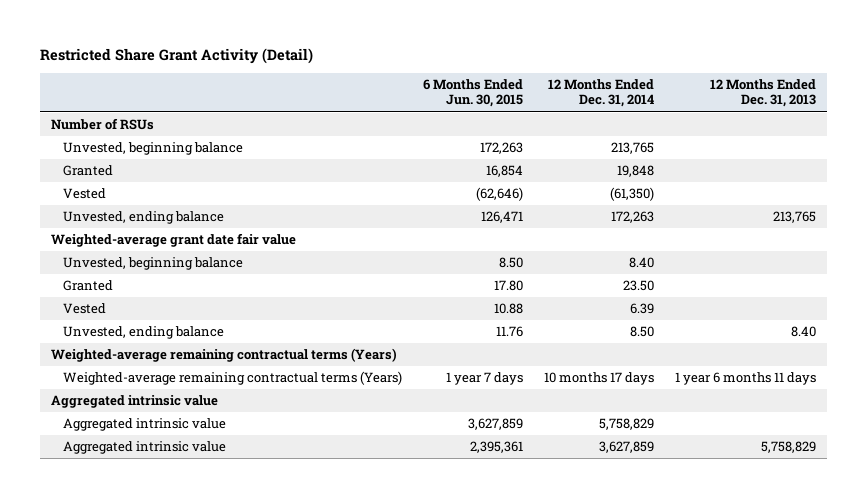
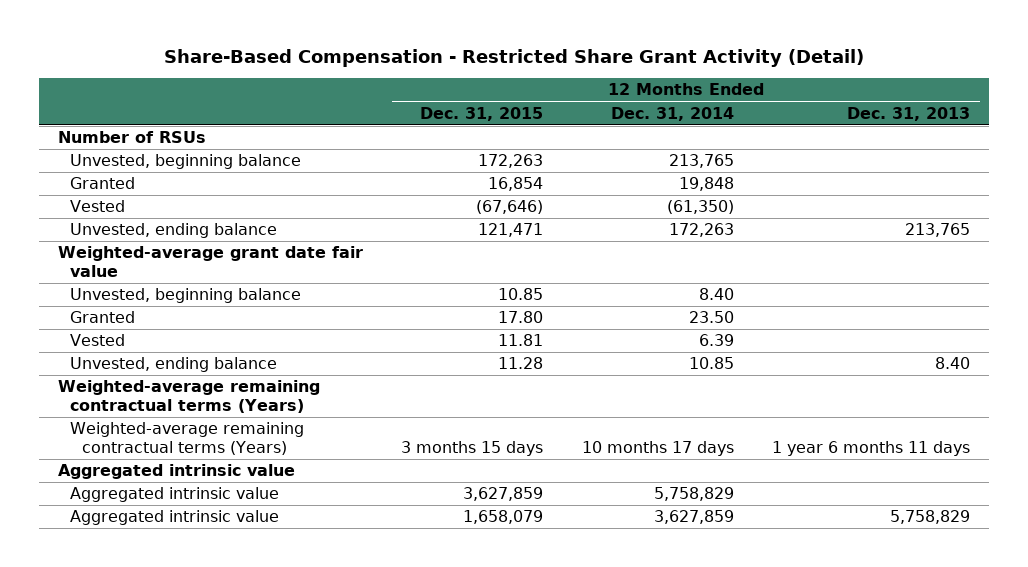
[40,47,314,64] Restricted Share Grant Activity (Detail) -> [163,48,864,67] Share-Based Compensation - Restricted Share Grant Activity (Detail)
[422,78,523,108] 6 Months Ended Jun. 30, 2015 -> none
none -> [420,106,544,121] Dec. 31, 2015
[629,326,654,338] 8.50 -> [688,357,734,370] 10.85

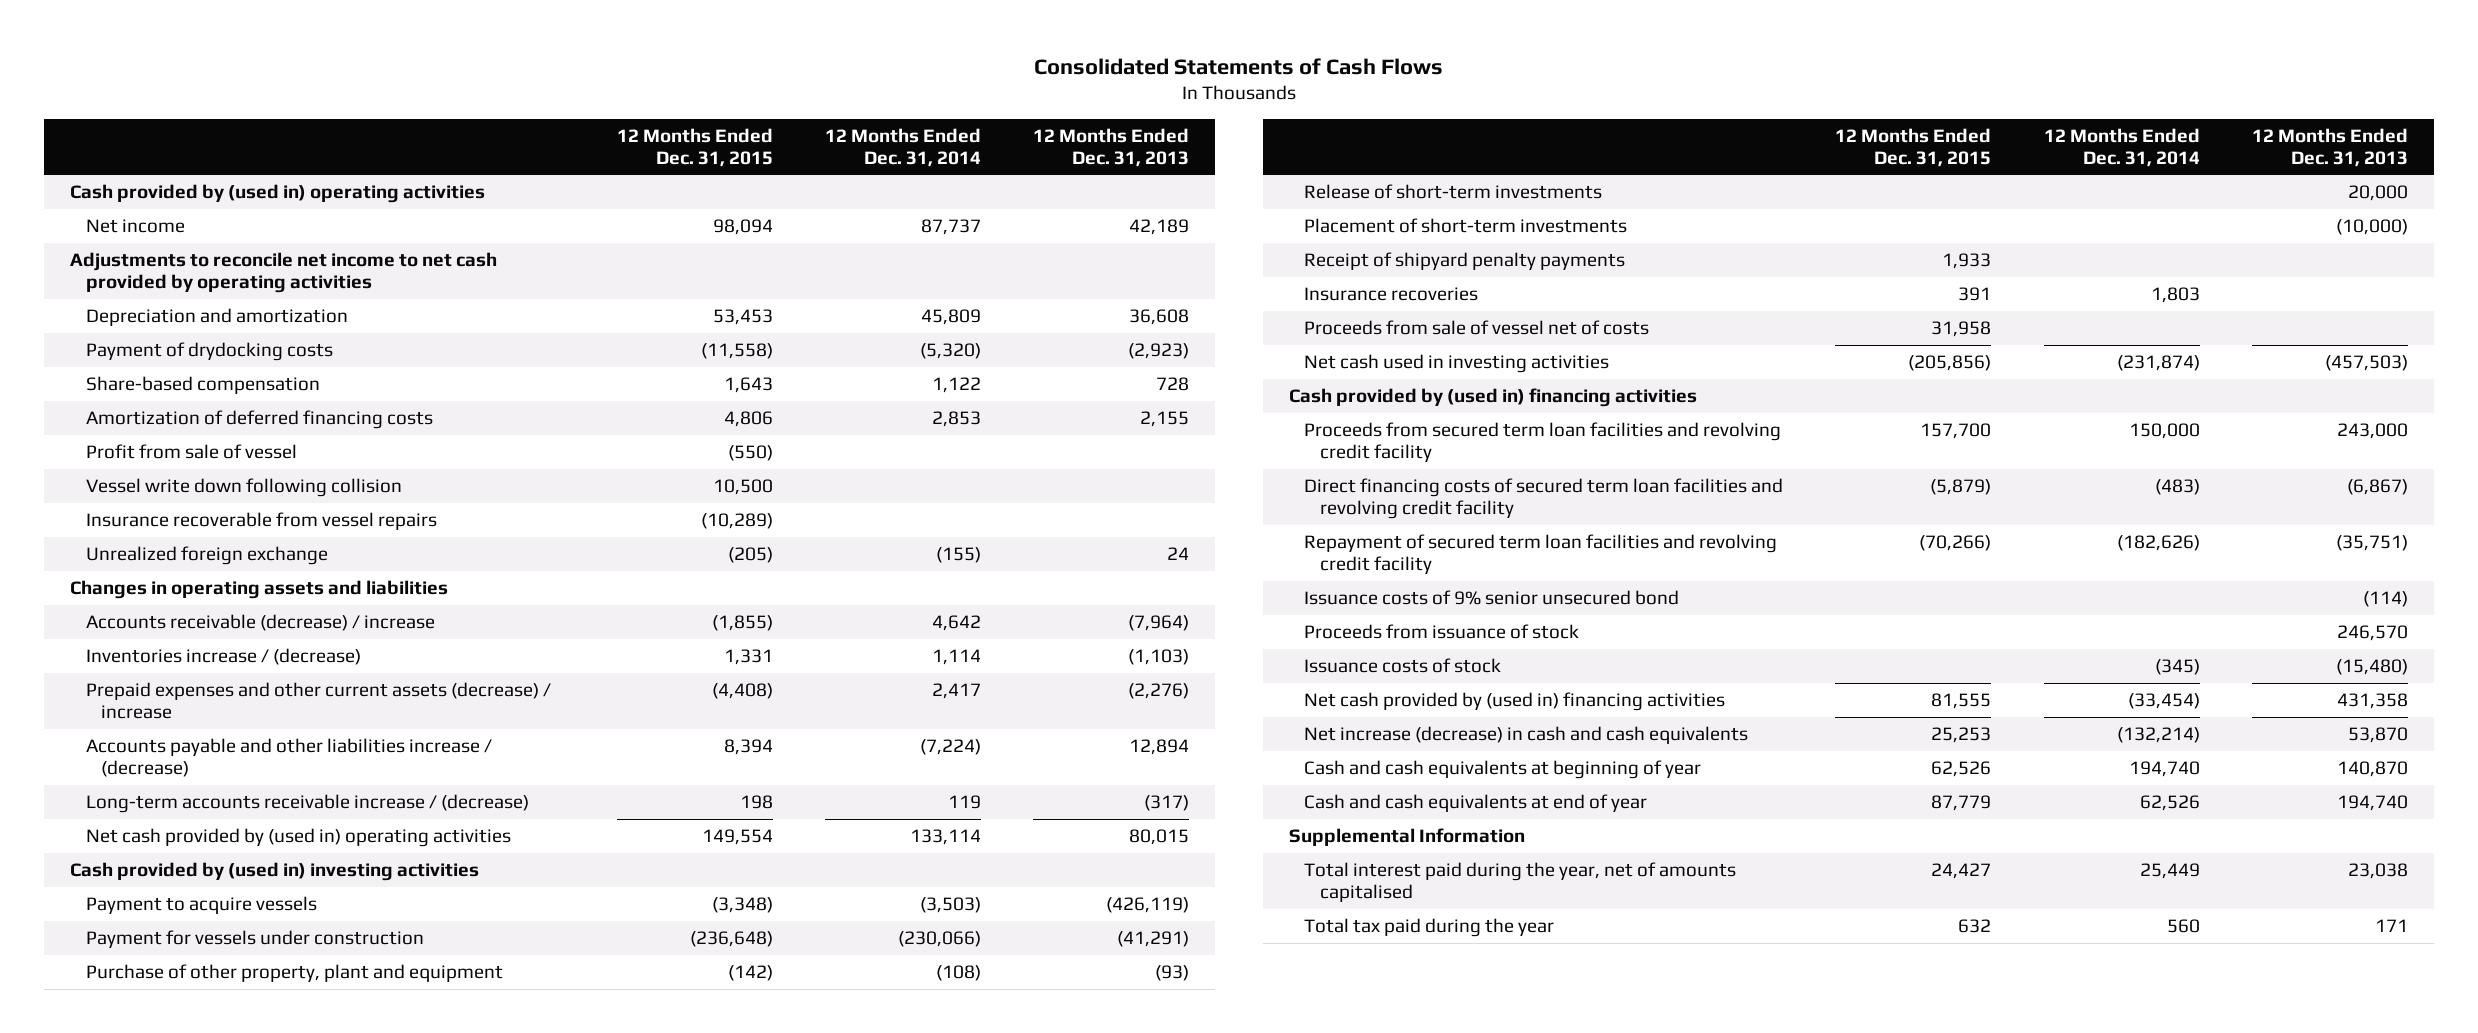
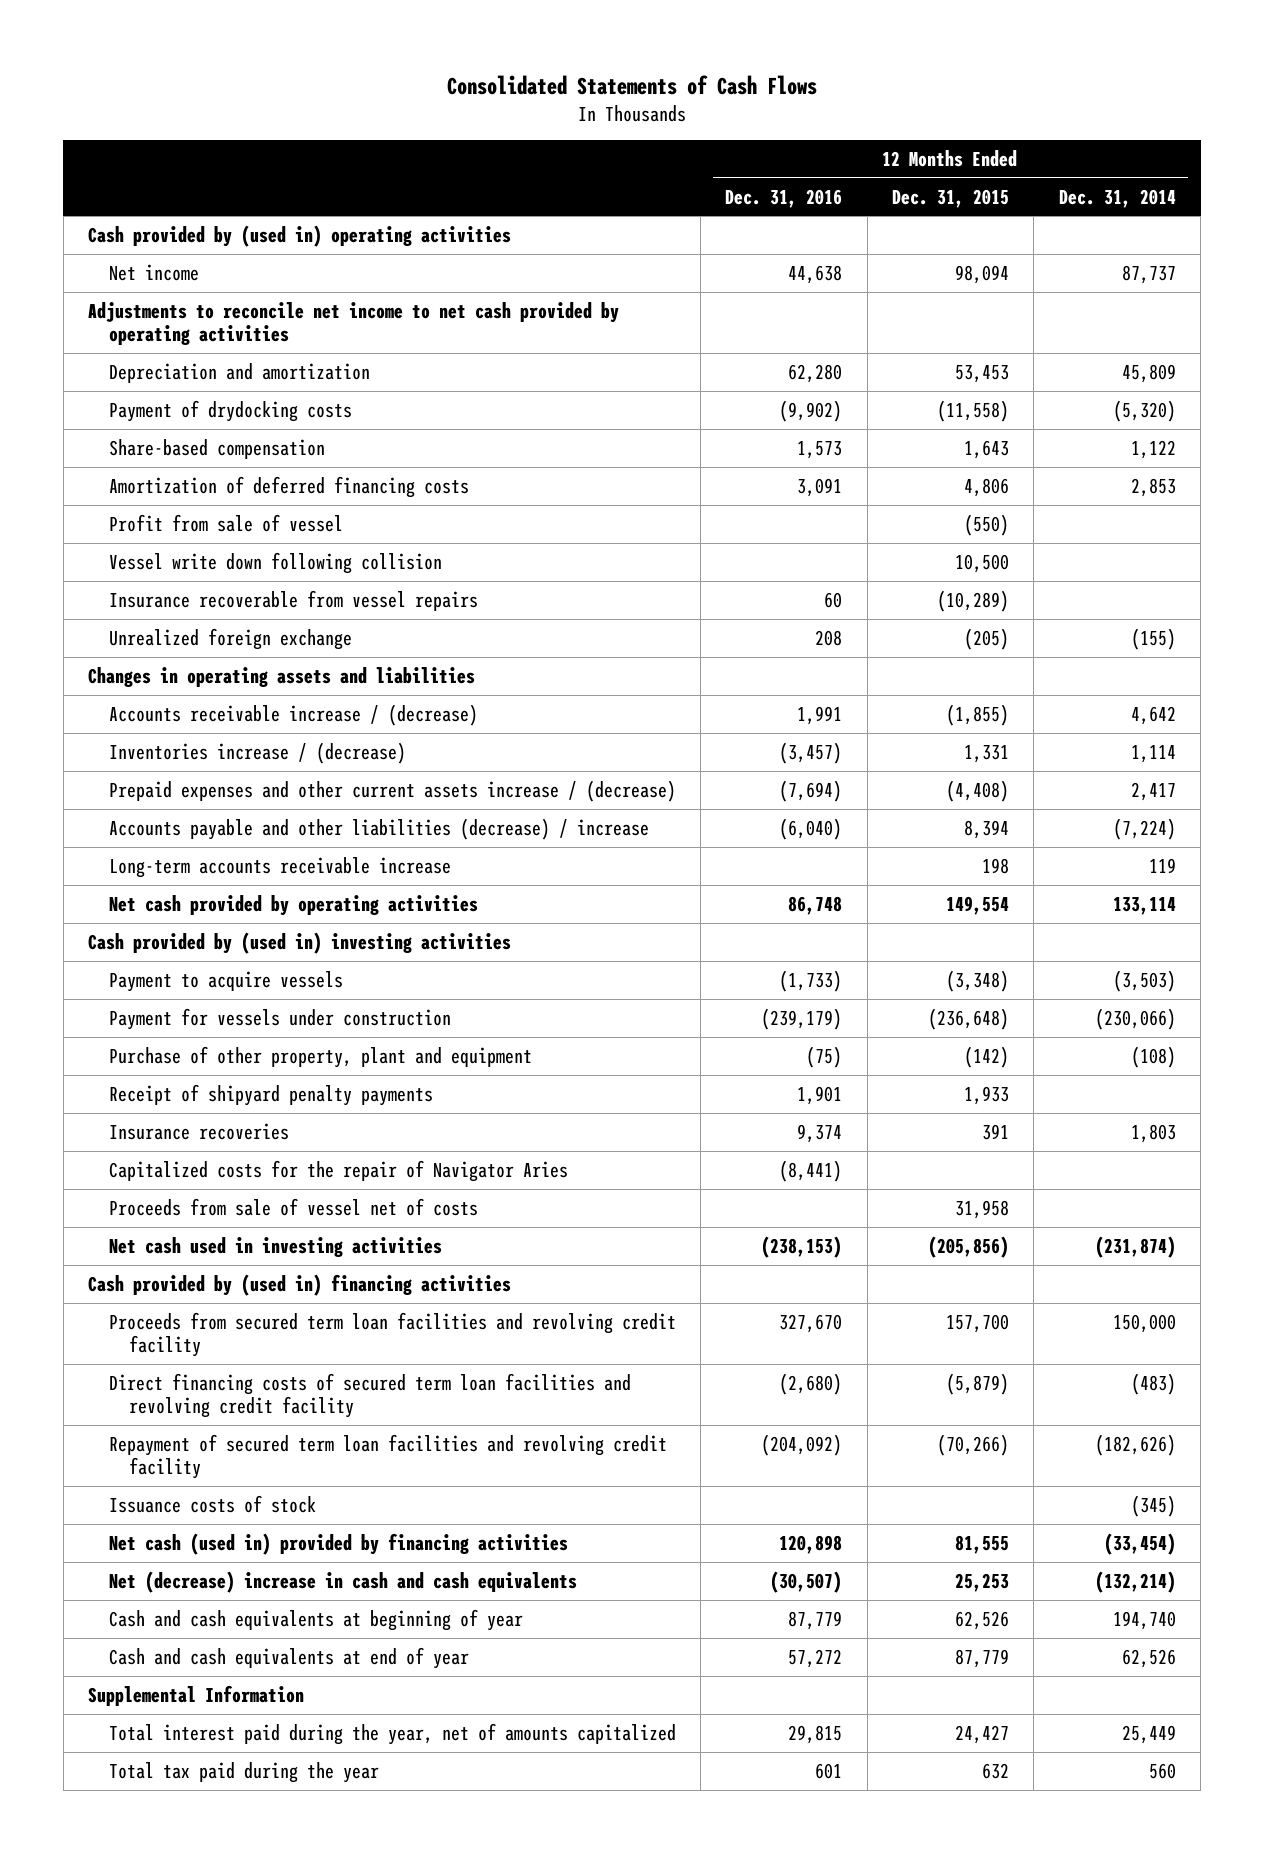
[1032,127,1189,167] 12 Months Ended Dec. 31, 2013 -> none
none -> [725,188,843,208] Dec. 31, 2016
[85,614,435,632] Accounts receivable (decrease) / increase -> [108,703,478,726] Accounts receivable increase / (decrease)
[85,682,551,720] Prepaid expenses and other current assets (decrease) / increase -> [108,779,676,802] Prepaid expenses and other current assets increase / (decrease)
[85,738,492,778] Accounts payable and other liabilities increase / (decrease) -> [108,817,649,840] Accounts payable and other liabilities (decrease) / increase
[85,794,529,814] Long-term accounts receivable increase / (decrease) -> [108,856,451,878] Long-term accounts receivable increase
[85,828,511,848] Net cash provided by (used in) operating activities -> [108,894,478,916] Net cash provided by operating activities
[1304,184,1603,200] Release of short-term investments -> none
[1304,218,1628,234] Placement of short-term investments -> none
none -> [108,1159,568,1182] Capitalized costs for the repair of Navigator Aries
[1304,590,1680,606] Issuance costs of 9% senior unsecured bond -> none
[1304,624,1580,640] Proceeds from issuance of stock -> none
[1304,692,1726,712] Net cash provided by (used in) financing activities -> [108,1532,568,1555] Net cash (used in) provided by financing activities
[1304,726,1749,745] Net increase (decrease) in cash and cash equivalents -> [108,1570,577,1593] Net (decrease) increase in cash and cash equivalents
[1304,862,1737,903] Total interest paid during the year, net of amounts capitalised -> [108,1722,676,1745] Total interest paid during the year, net of amounts capitalized

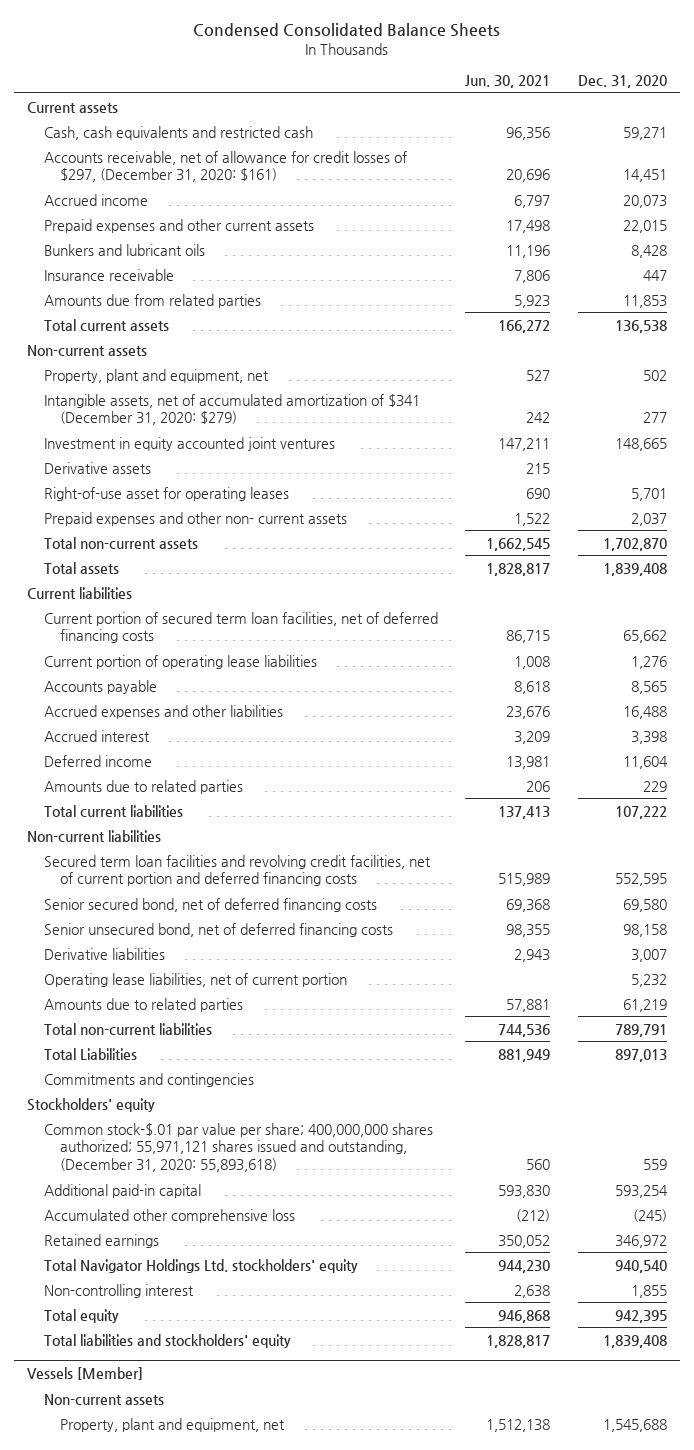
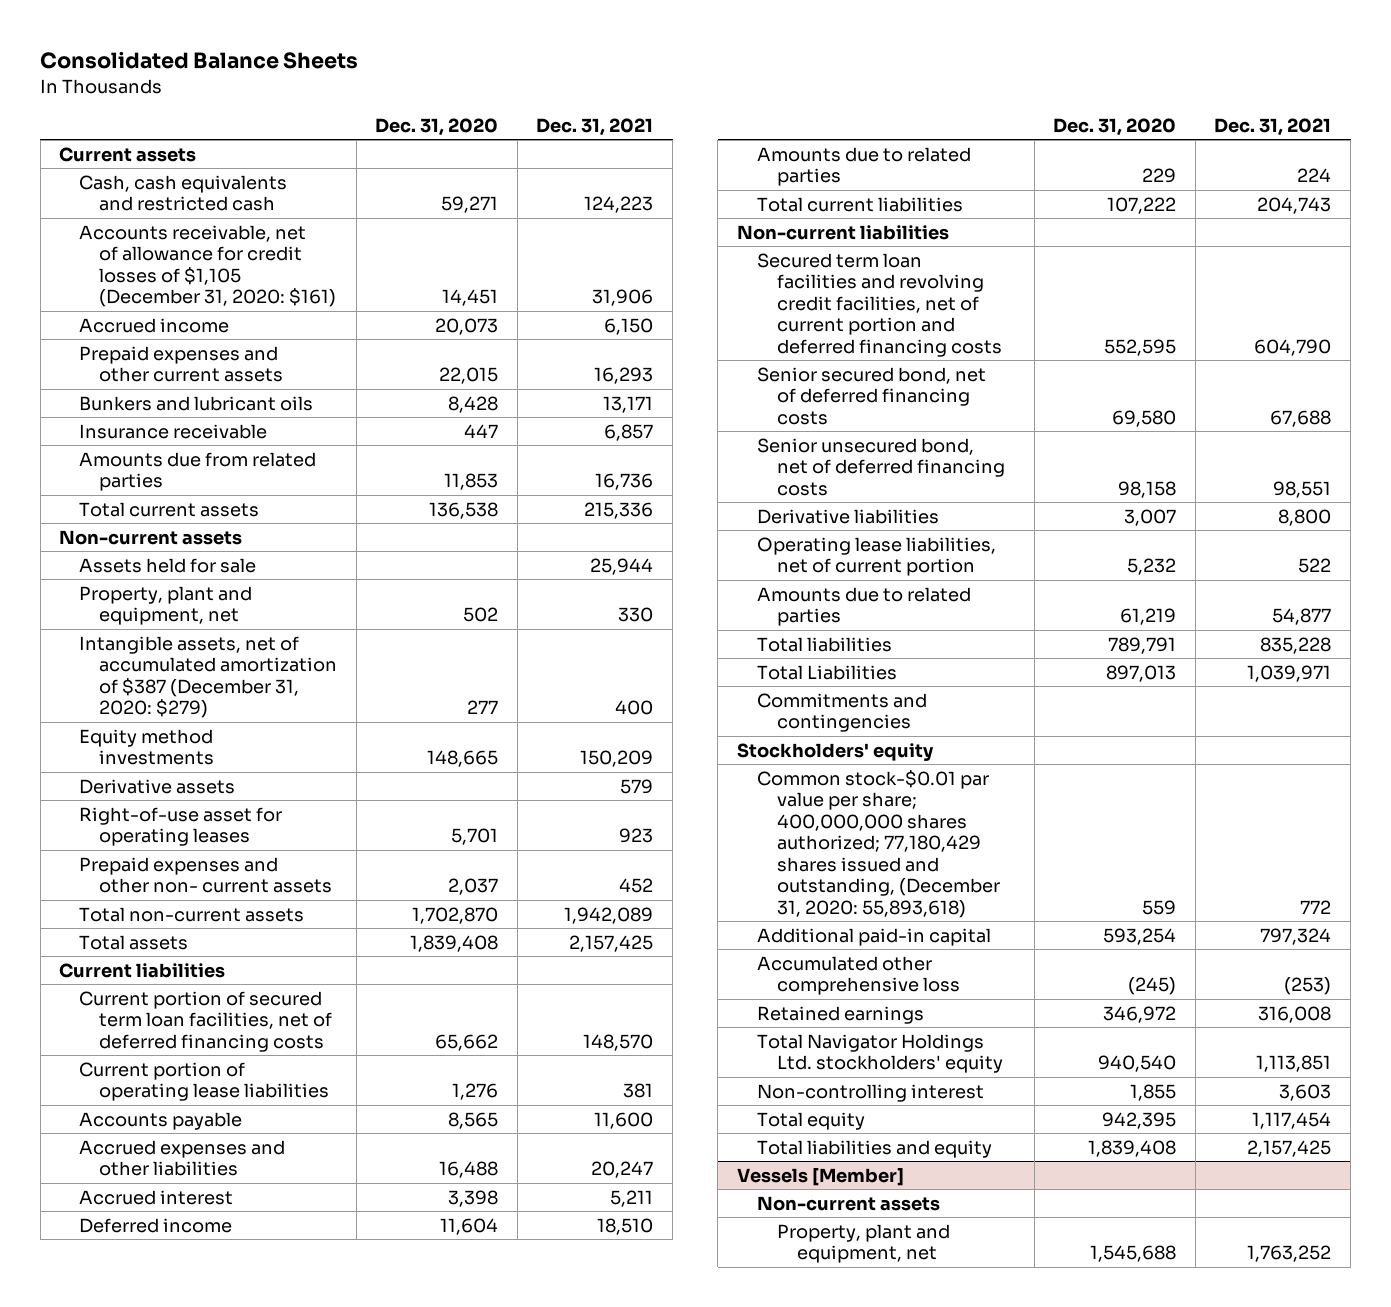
[193,23,501,38] Condensed Consolidated Balance Sheets -> [40,51,359,70] Consolidated Balance Sheets
[465,74,551,88] Jun. 30, 2021 -> none
none -> [536,117,654,136] Dec. 31, 2021
[43,150,407,183] Accounts receivable, net of allowance for credit losses of $297, (December 31, 2020: $161) -> [79,224,336,308] Accounts receivable, net of allowance for credit losses of $1,105 (December 31, 2020: $161)
none -> [79,557,257,573] Assets held for sale
[43,393,420,426] Intangible assets, net of accumulated amortization of $341 (December 31, 2020: $279) -> [79,635,337,719] Intangible assets, net of accumulated amortization of $387 (December 31, 2020: $279)
[43,436,335,451] Investment in equity accounted joint ventures -> [79,728,214,766] Equity method investments
[43,1022,212,1035] Total non-current liabilities -> [756,636,892,652] Total liabilities
[43,1122,433,1172] Common stock-$.01 par value per share; 400,000,000 shares authorized; 55,971,121 shares issued and outstanding, (December 31, 2020: 55,893,618) -> [756,769,1000,918] Common stock-$0.01 par value per share; 400,000,000 shares authorized; 77,180,429 shares issued and outstanding, (December 31, 2020: 55,893,618)
[43,1333,291,1348] Total liabilities and stockholders' equity -> [756,1139,992,1158] Total liabilities and equity

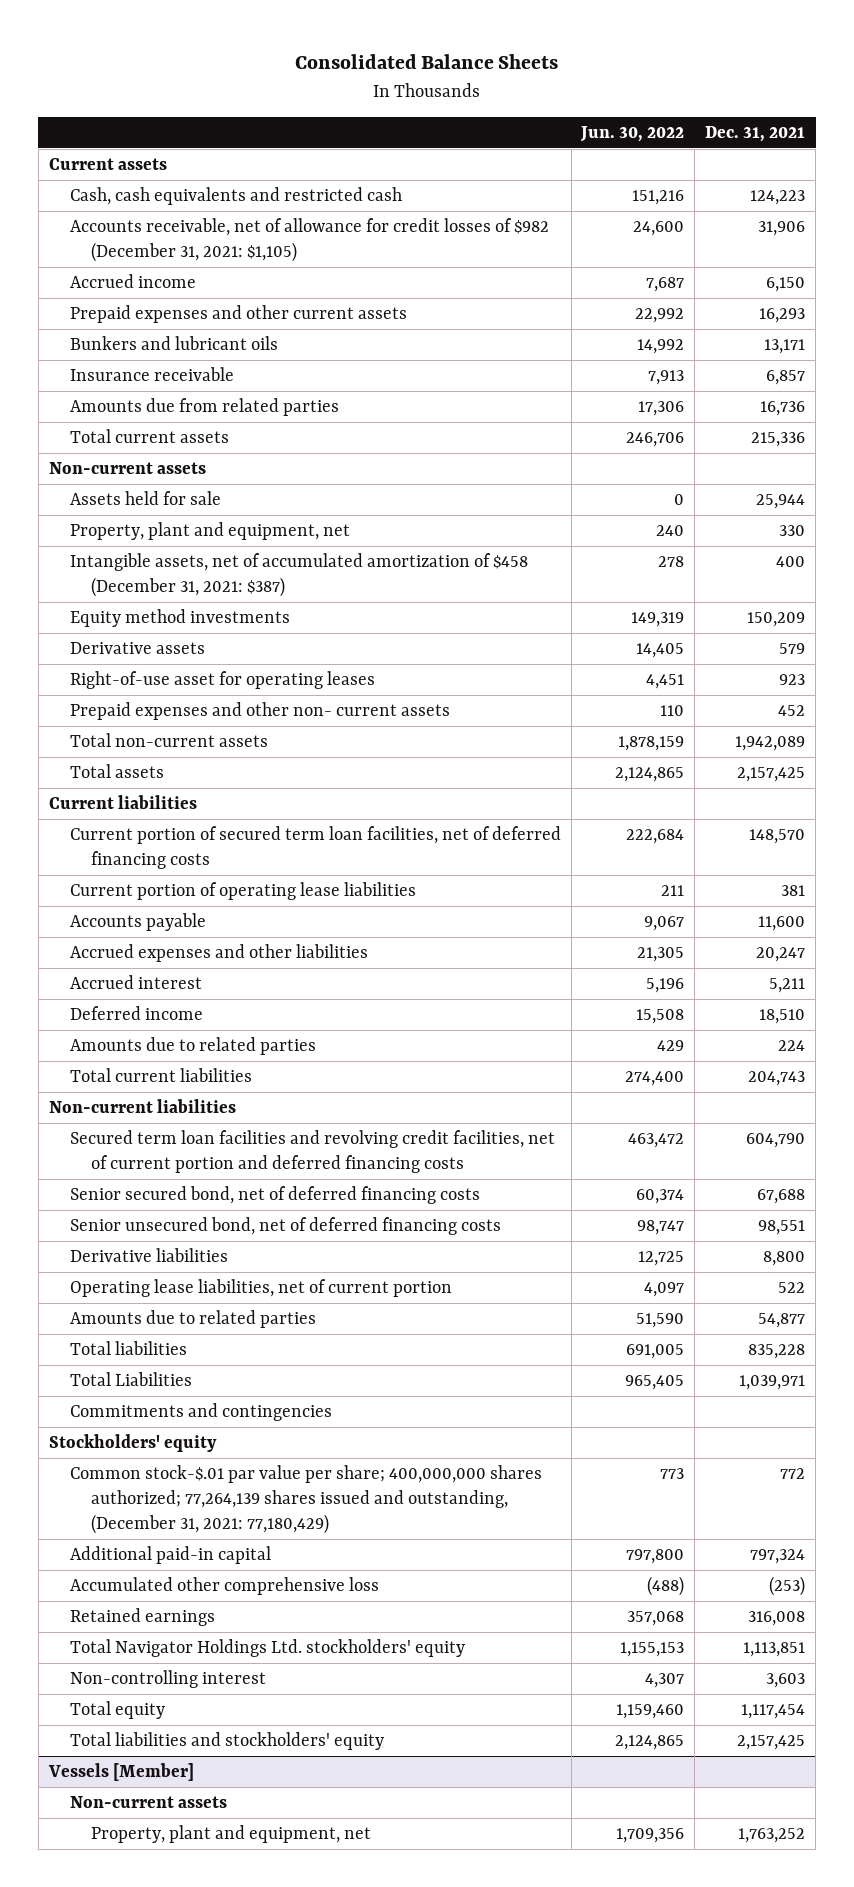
[375,117,499,136] Dec. 31, 2020 -> none
none -> [580,125,685,142] Jun. 30, 2022
[79,224,336,308] Accounts receivable, net of allowance for credit losses of $1,105 (December 31, 2020: $161) -> [69,218,549,263] Accounts receivable, net of allowance for credit losses of $982 (December 31, 2021: $1,105)
[79,635,337,719] Intangible assets, net of accumulated amortization of $387 (December 31, 2020: $279) -> [69,553,528,598] Intangible assets, net of accumulated amortization of $458 (December 31, 2021: $387)
[756,769,1000,918] Common stock-$0.01 par value per share; 400,000,000 shares authorized; 77,180,429 shares issued and outstanding, (December 31, 2020: 55,893,618) -> [69,1465,542,1535] Common stock-$.01 par value per share; 400,000,000 shares authorized; 77,264,139 shares issued and outstanding, (December 31, 2021: 77,180,429)
[756,1139,992,1158] Total liabilities and equity -> [69,1732,384,1751] Total liabilities and stockholders' equity

